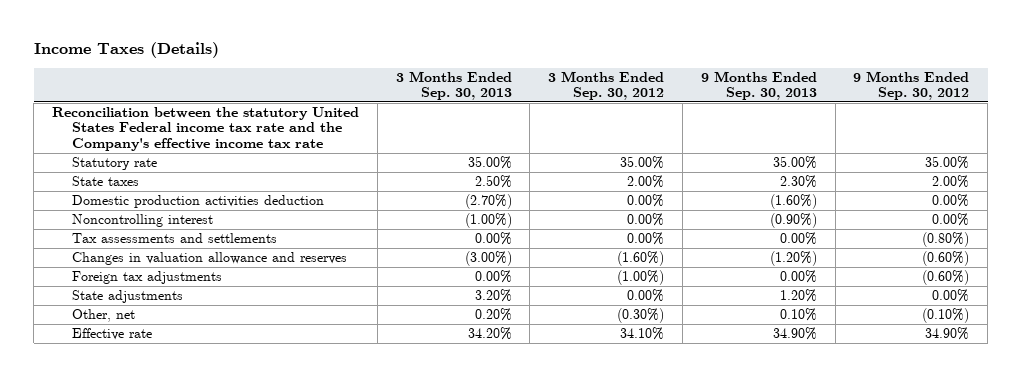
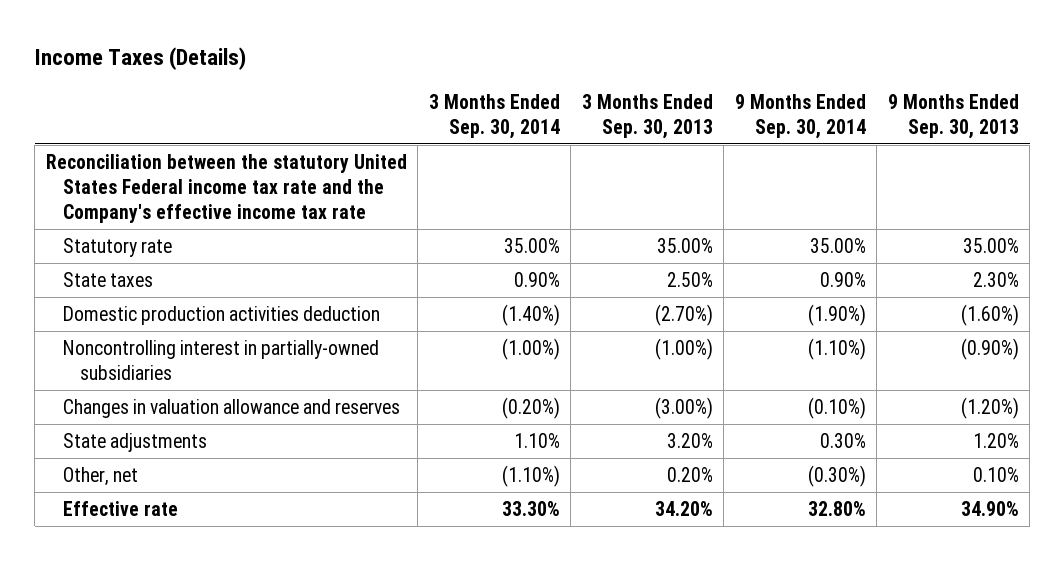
[548,70,665,101] 3 Months Ended Sep. 30, 2012 -> none
[853,70,970,101] 9 Months Ended Sep. 30, 2012 -> none
none -> [428,93,560,139] 3 Months Ended Sep. 30, 2014
none -> [734,93,866,139] 9 Months Ended Sep. 30, 2014
[71,232,277,243] Tax assessments and settlements -> none
[71,213,213,227] Noncontrolling interest -> [63,339,380,380] Noncontrolling interest in partially-owned subsidiaries
[71,270,222,284] Foreign tax adjustments -> none

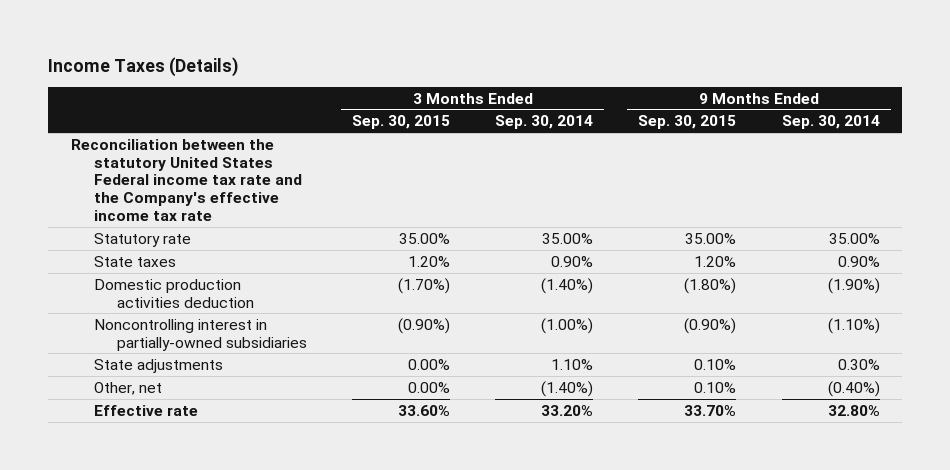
[581,93,713,139] 3 Months Ended Sep. 30, 2013 -> none
[887,93,1019,139] 9 Months Ended Sep. 30, 2013 -> none
none -> [351,115,450,130] Sep. 30, 2015
none -> [638,115,737,130] Sep. 30, 2015
[63,398,401,418] Changes in valuation allowance and reserves -> none
[501,464,560,487] (1.10%) -> [541,380,594,397] (1.40%)
[807,464,866,487] (0.30%) -> [827,380,880,397] (0.40%)
[501,500,560,516] 33.30% -> [541,404,594,416] 33.20%

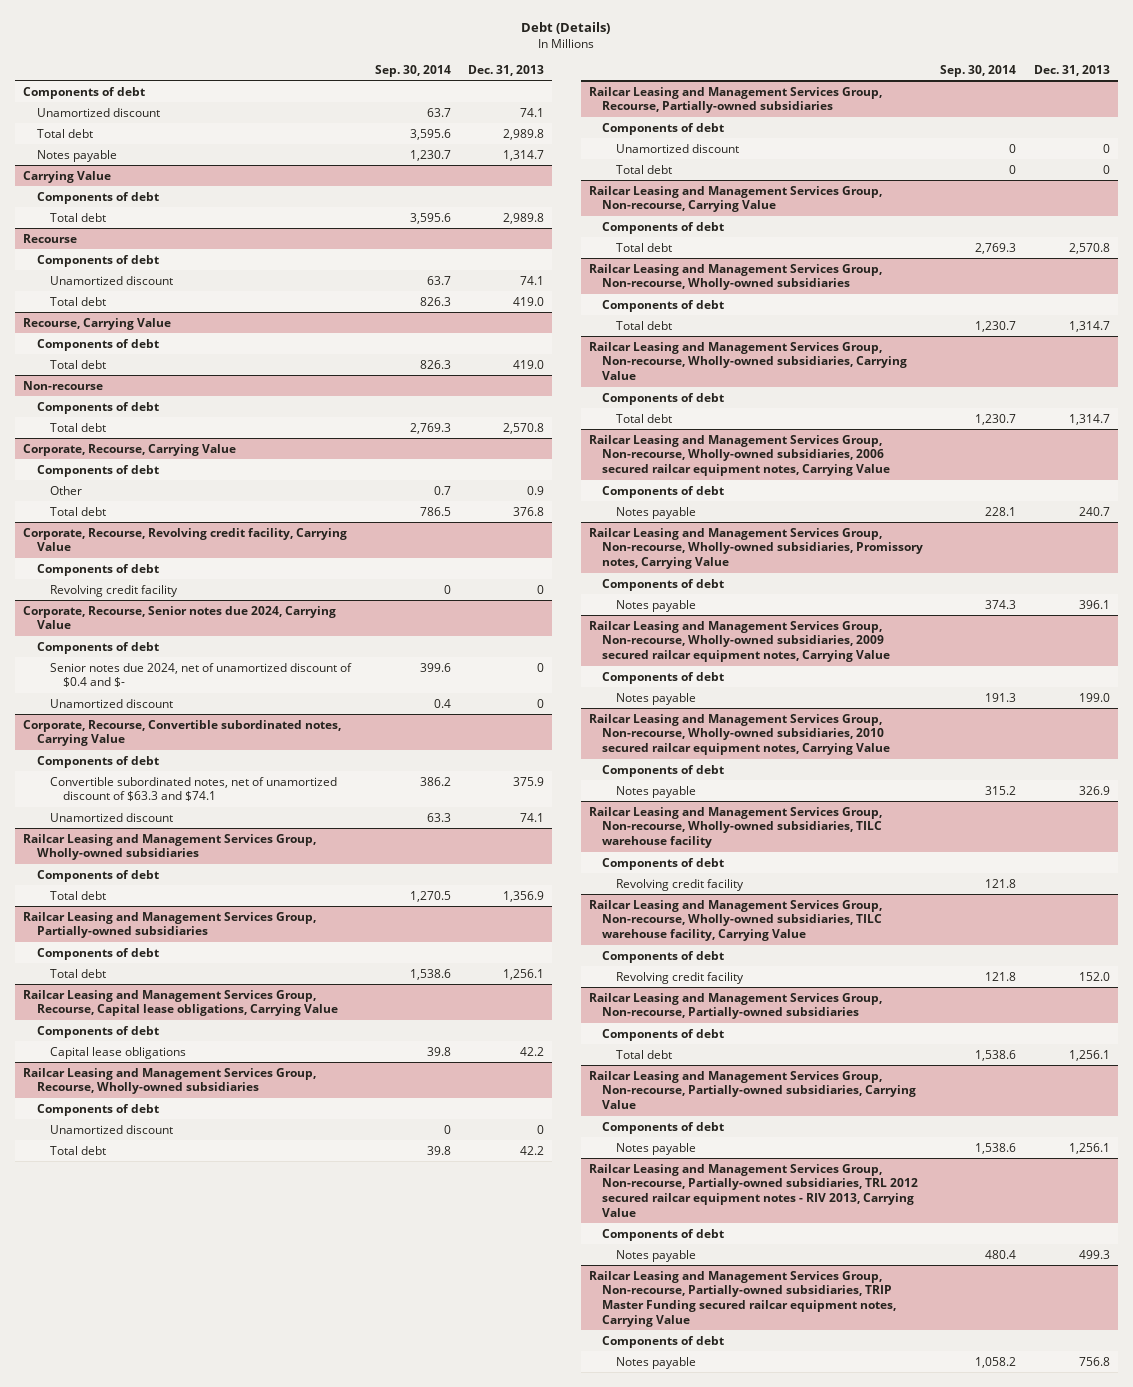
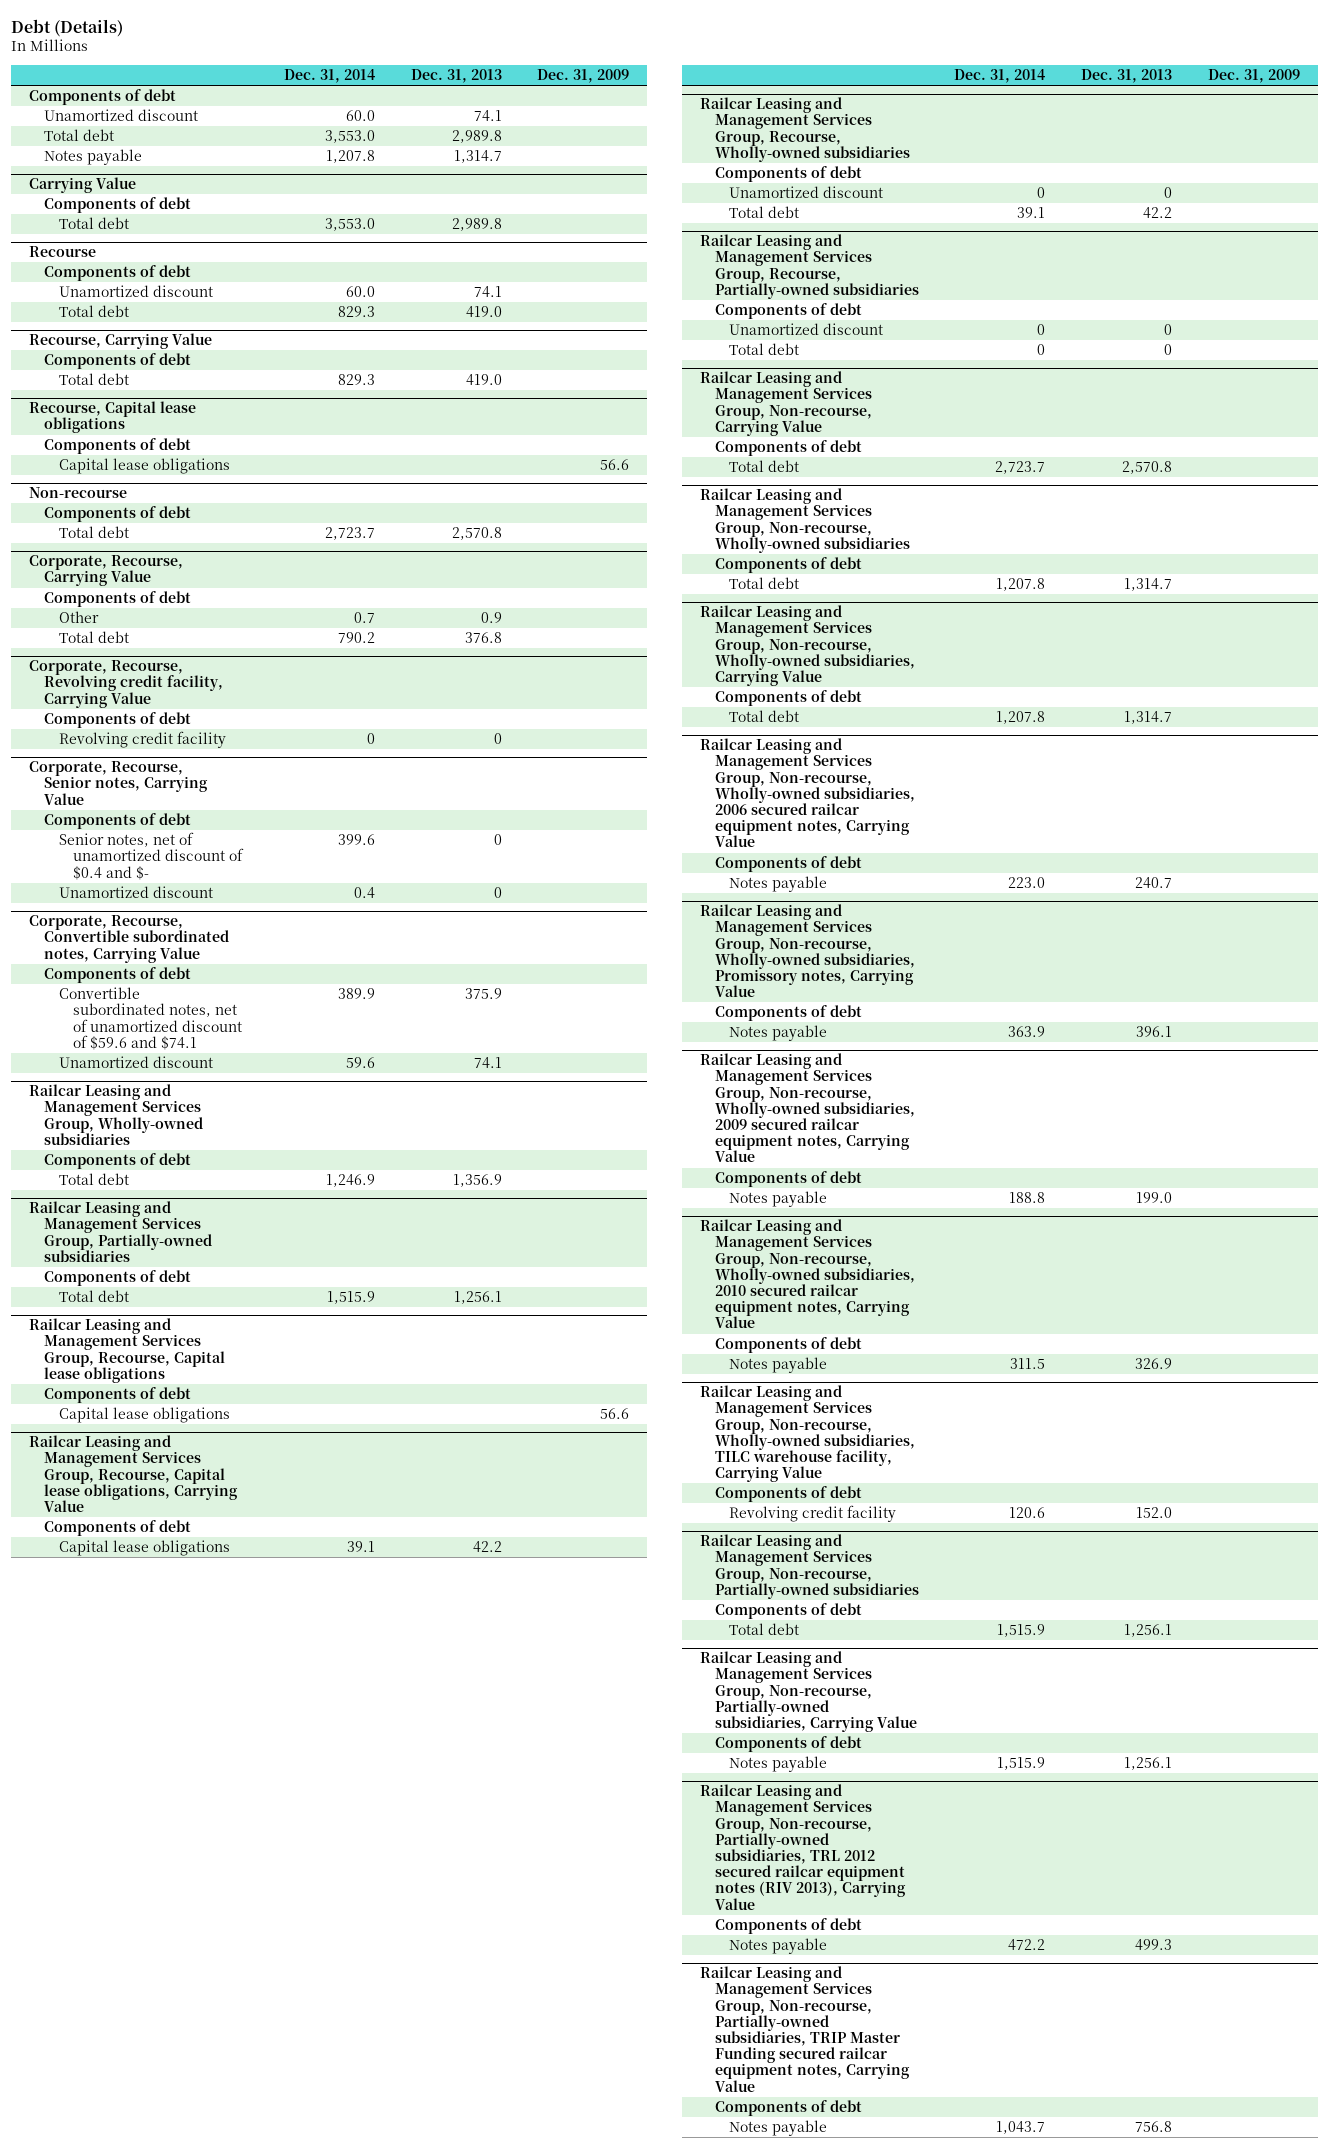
[374,64,451,77] Sep. 30, 2014 -> none
none -> [283,69,375,84] Dec. 31, 2014
none -> [537,69,630,84] Dec. 31, 2009
none -> [29,401,197,434] Recourse, Capital lease obligations
none -> [43,438,191,455] Components of debt
none -> [58,458,230,475] Capital lease obligations
[23,605,337,630] Corporate, Recourse, Senior notes due 2024, Carrying Value -> [29,761,208,805] Corporate, Recourse, Senior notes, Carrying Value
[49,662,352,688] Senior notes due 2024, net of unamortized discount of $0.4 and $- -> [58,832,245,880] Senior notes, net of unamortized discount of $0.4 and $-
[49,776,337,802] Convertible subordinated notes, net of unamortized discount of $63.3 and $74.1 -> [58,987,243,1050] Convertible subordinated notes, net of unamortized discount of $59.6 and $74.1
none -> [29,1318,225,1383] Railcar Leasing and Management Services Group, Recourse, Capital lease obligations
none -> [43,1387,191,1404] Components of debt
none -> [58,1407,230,1424] Capital lease obligations
[589,806,883,849] Railcar Leasing and Management Services Group, Non-recourse, Wholly-owned subsidiaries, TILC warehouse facility -> none
[602,857,725,870] Components of debt -> none
[615,878,744,891] Revolving credit facility -> none
[589,1163,919,1217] Railcar Leasing and Management Services Group, Non-recourse, Partially-owned subsidiaries, TRL 2012 secured railcar equipment notes - RIV 2013, Carrying Value -> [699,1784,906,1910] Railcar Leasing and Management Services Group, Non-recourse, Partially-owned subsidiaries, TRL 2012 secured railcar equipment notes (RIV 2013), Carrying Value

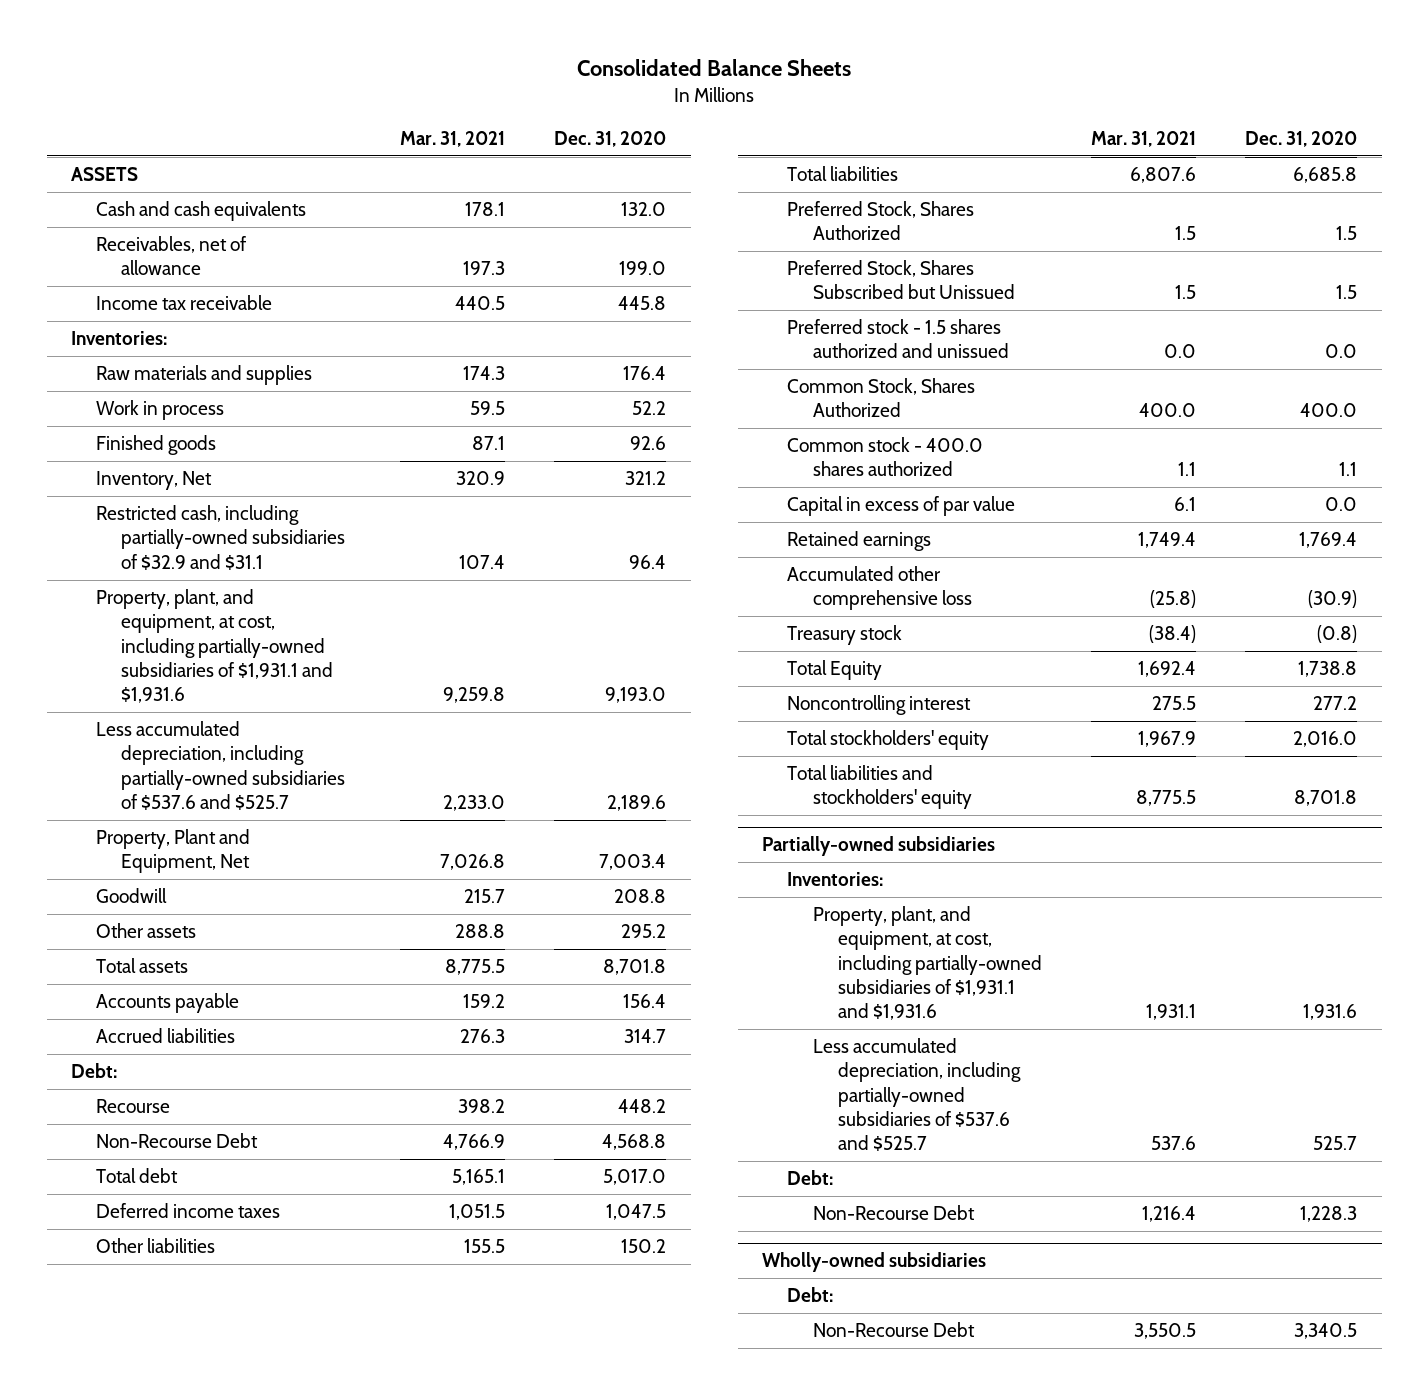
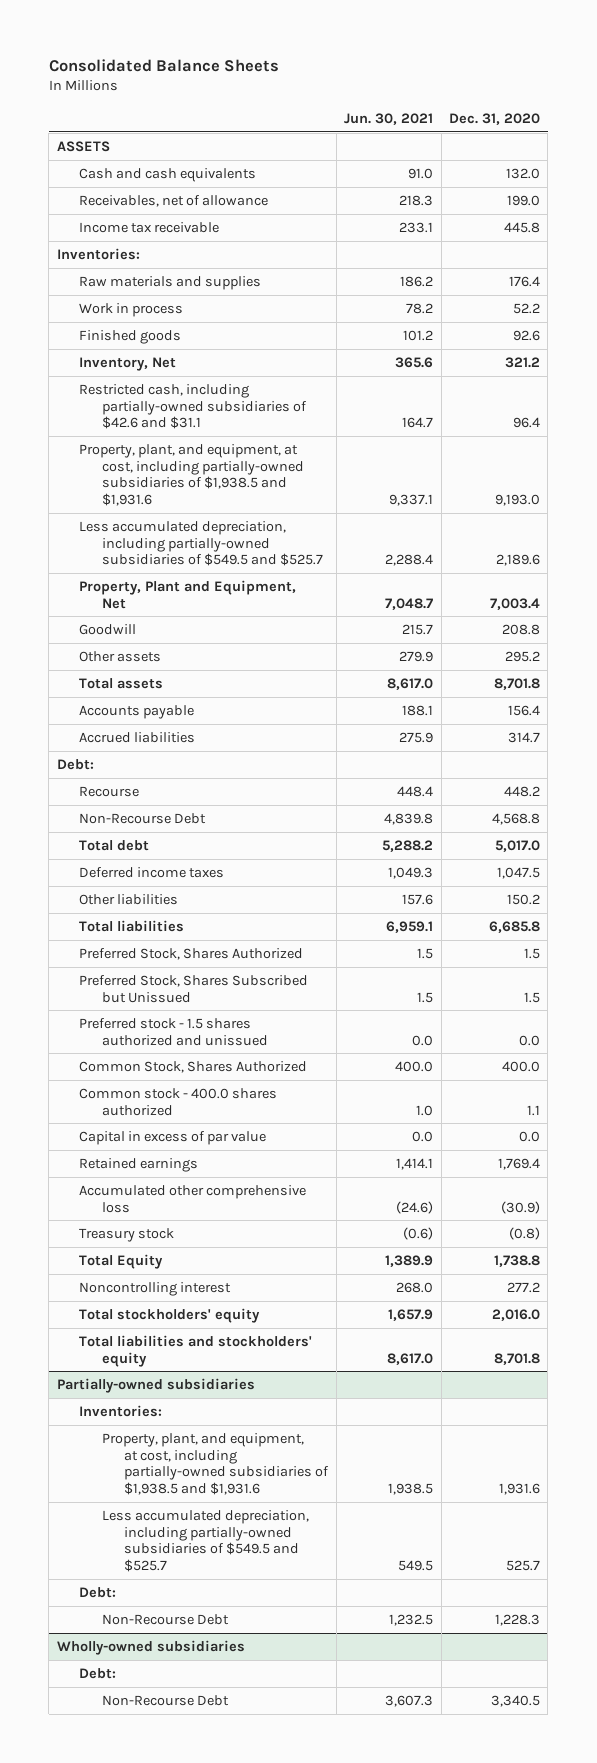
[399,130,505,147] Mar. 31, 2021 -> none
none -> [344,112,434,125] Jun. 30, 2021
[96,505,346,570] Restricted cash, including partially-owned subsidiaries of $32.9 and $31.1 -> [79,383,307,430] Restricted cash, including partially-owned subsidiaries of $42.6 and $31.1
[96,589,334,704] Property, plant, and equipment, at cost, including partially-owned subsidiaries of $1,931.1 and $1,931.6 -> [79,443,304,506] Property, plant, and equipment, at cost, including partially-owned subsidiaries of $1,938.5 and $1,931.6
[96,721,346,811] Less accumulated depreciation, including partially-owned subsidiaries of $537.6 and $525.7 -> [79,520,323,567] Less accumulated depreciation, including partially-owned subsidiaries of $549.5 and $525.7
[812,906,1042,1021] Property, plant, and equipment, at cost, including partially-owned subsidiaries of $1,931.1 and $1,931.6 -> [101,1432,330,1495] Property, plant, and equipment, at cost, including partially-owned subsidiaries of $1,938.5 and $1,931.6
[812,1038,1021,1152] Less accumulated depreciation, including partially-owned subsidiaries of $537.6 and $525.7 -> [101,1509,309,1572] Less accumulated depreciation, including partially-owned subsidiaries of $549.5 and $525.7

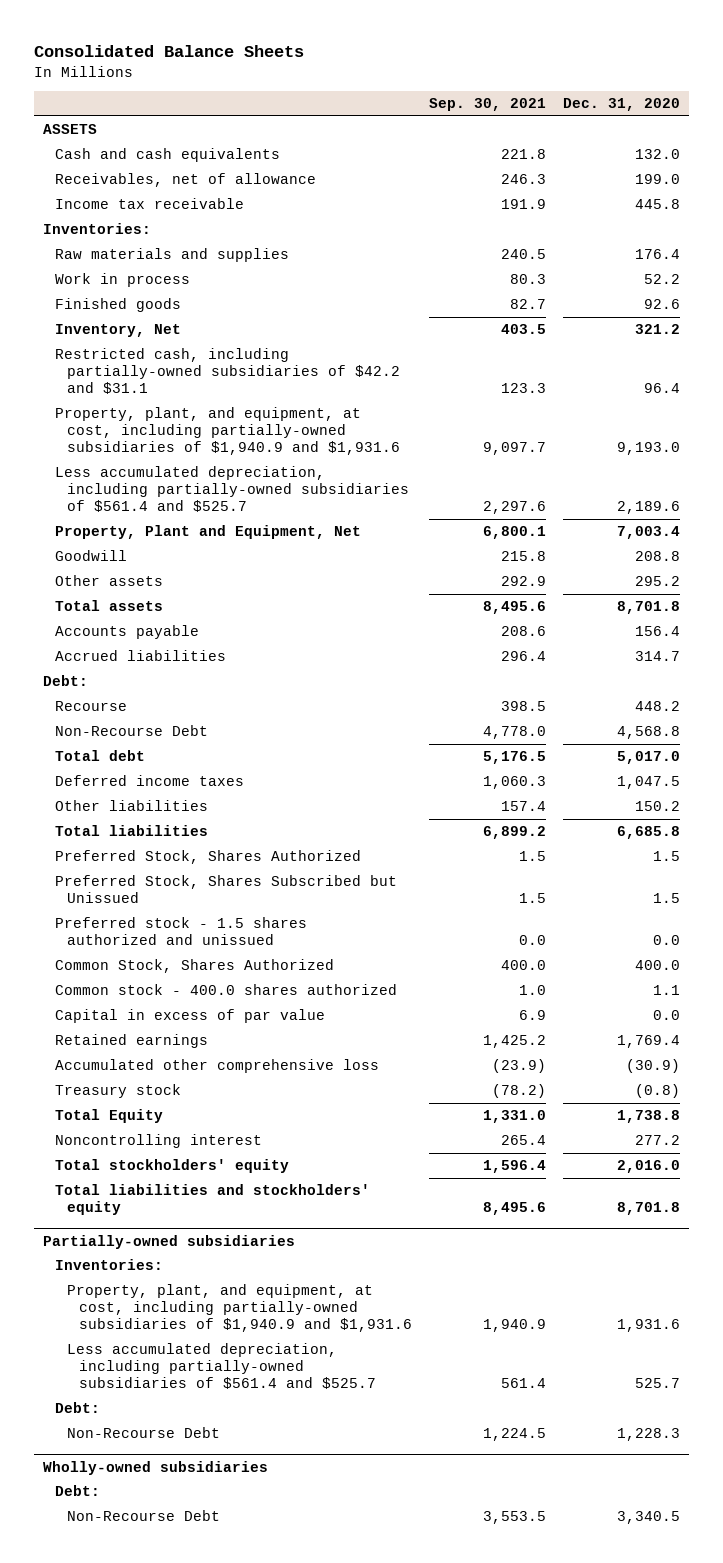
[344,112,434,125] Jun. 30, 2021 -> none
none -> [429,98,547,112] Sep. 30, 2021
[79,383,307,430] Restricted cash, including partially-owned subsidiaries of $42.6 and $31.1 -> [54,348,401,395] Restricted cash, including partially-owned subsidiaries of $42.2 and $31.1
[79,443,304,506] Property, plant, and equipment, at cost, including partially-owned subsidiaries of $1,938.5 and $1,931.6 -> [54,407,401,456] Property, plant, and equipment, at cost, including partially-owned subsidiaries of $1,940.9 and $1,931.6
[79,520,323,567] Less accumulated depreciation, including partially-owned subsidiaries of $549.5 and $525.7 -> [54,466,410,513] Less accumulated depreciation, including partially-owned subsidiaries of $561.4 and $525.7
[101,1432,330,1495] Property, plant, and equipment, at cost, including partially-owned subsidiaries of $1,938.5 and $1,931.6 -> [67,1284,413,1333] Property, plant, and equipment, at cost, including partially-owned subsidiaries of $1,940.9 and $1,931.6
[101,1509,309,1572] Less accumulated depreciation, including partially-owned subsidiaries of $549.5 and $525.7 -> [67,1343,377,1390] Less accumulated depreciation, including partially-owned subsidiaries of $561.4 and $525.7

